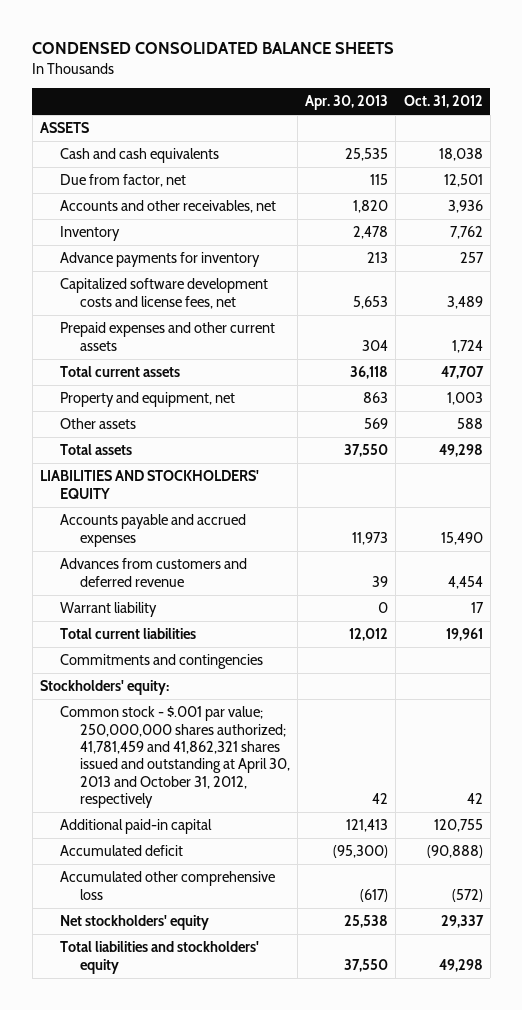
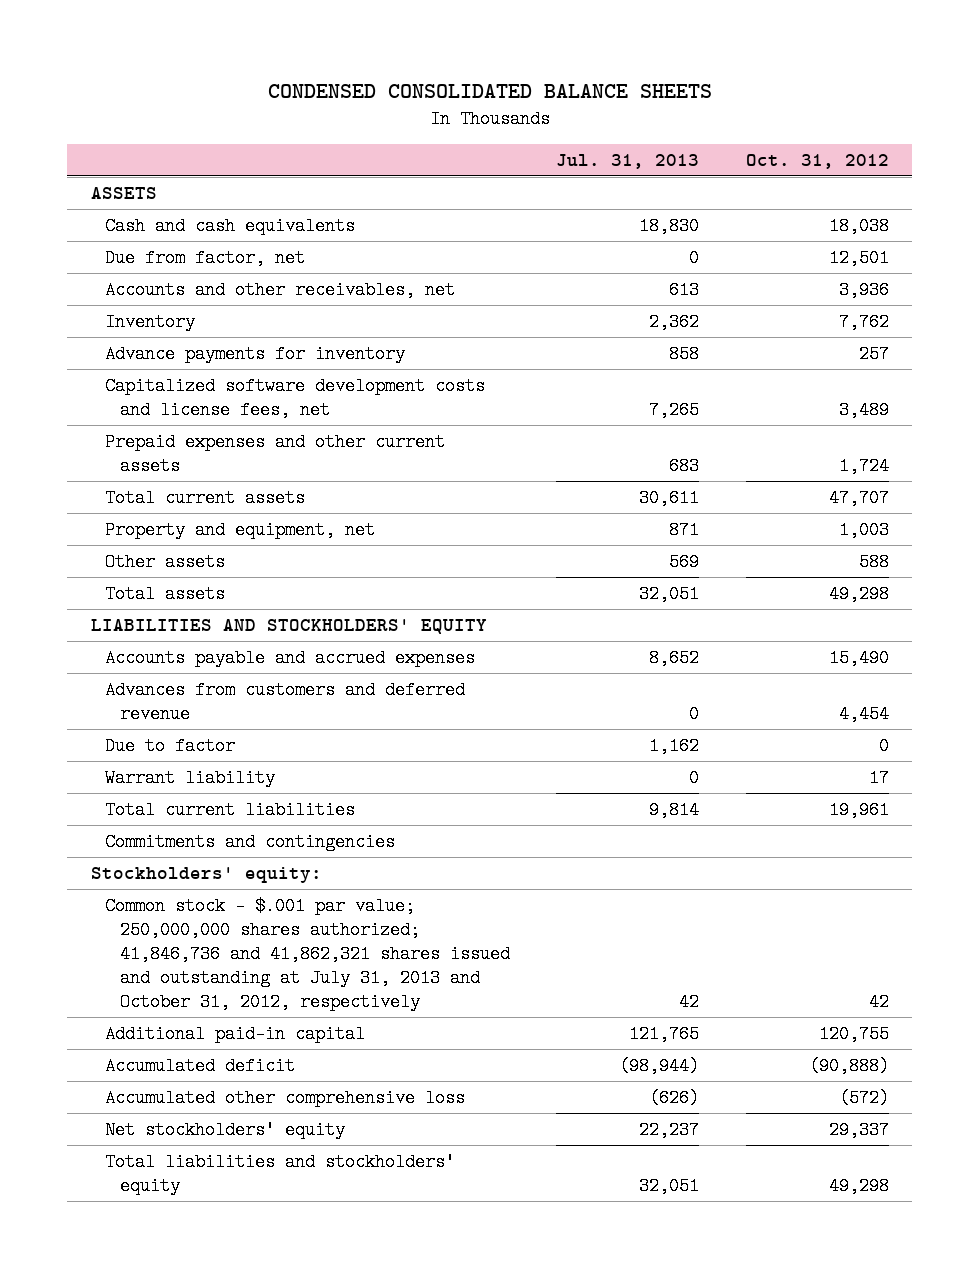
[305,94,389,110] Apr. 30, 2013 -> none
none -> [556,153,700,169] Jul. 31, 2013
none -> [105,736,236,755] Due to factor
[59,706,291,809] Common stock - $.001 par value; 250,000,000 shares authorized; 41,781,459 and 41,862,321 shares issued and outstanding at April 30, 2013 and October 31, 2012, respectively -> [105,896,510,1012] Common stock - $.001 par value; 250,000,000 shares authorized; 41,846,736 and 41,862,321 shares issued and outstanding at July 31, 2013 and October 31, 2012, respectively

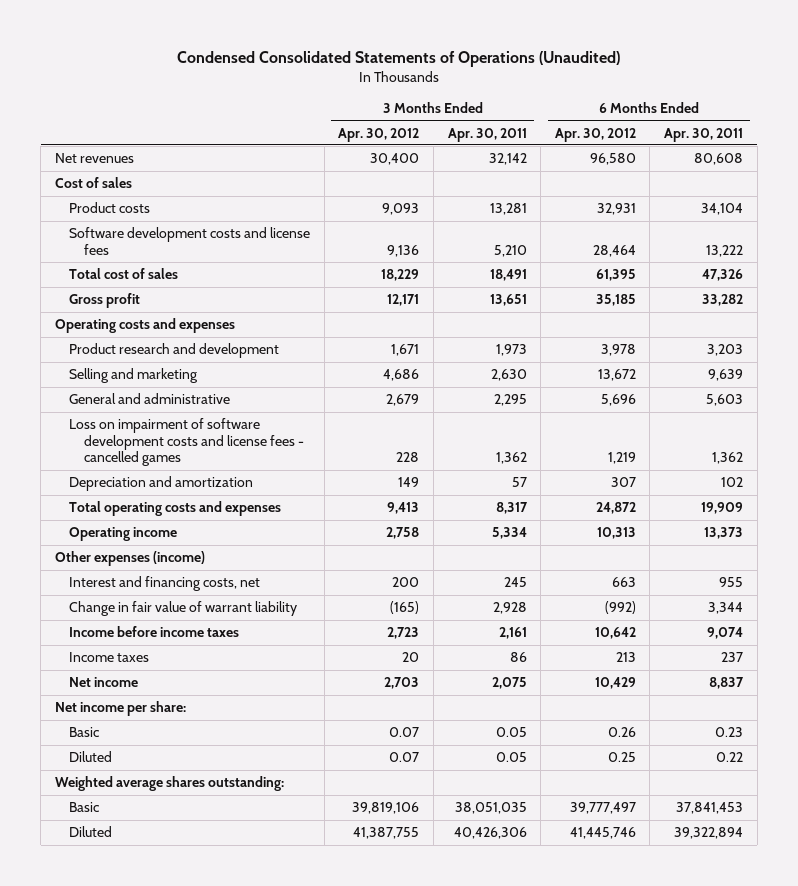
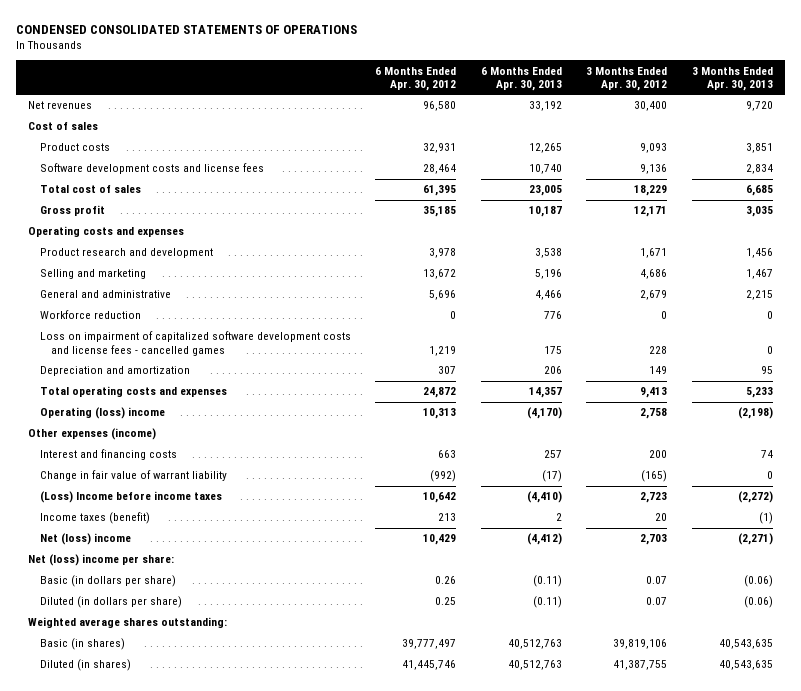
[176,50,620,67] Condensed Consolidated Statements of Operations (Unaudited) -> [15,24,357,34] CONDENSED CONSOLIDATED STATEMENTS OF OPERATIONS
[447,127,527,142] Apr. 30, 2011 -> none
[663,127,743,142] Apr. 30, 2011 -> none
none -> [480,66,562,91] 6 Months Ended Apr. 30, 2013
none -> [691,66,773,91] 3 Months Ended Apr. 30, 2013
none -> [39,310,141,320] Workforce reduction
[69,418,304,467] Loss on impairment of software development costs and license fees - cancelled games -> [39,331,351,356] Loss on impairment of capitalized software development costs and license fees - cancelled games
[69,527,178,542] Operating income -> [39,407,165,420] Operating (loss) income
[69,576,261,592] Interest and financing costs, net -> [39,449,177,461] Interest and financing costs
[69,626,240,638] Income before income taxes -> [39,491,222,504] (Loss) Income before income taxes
[69,652,150,663] Income taxes -> [39,512,150,525] Income taxes (benefit)
[69,677,139,688] Net income -> [39,533,131,546] Net (loss) income
[54,701,186,717] Net income per share: -> [28,554,175,567] Net (loss) income per share:
[69,727,100,738] Basic -> [39,575,176,588] Basic (in dollars per share)
[69,751,113,763] Diluted -> [39,596,182,609] Diluted (in dollars per share)
[69,802,100,813] Basic -> [39,638,125,651] Basic (in shares)
[69,826,113,838] Diluted -> [39,659,131,672] Diluted (in shares)

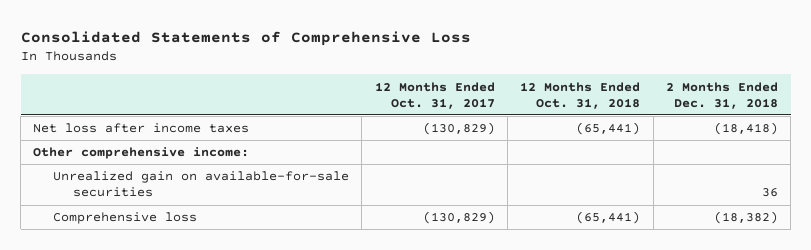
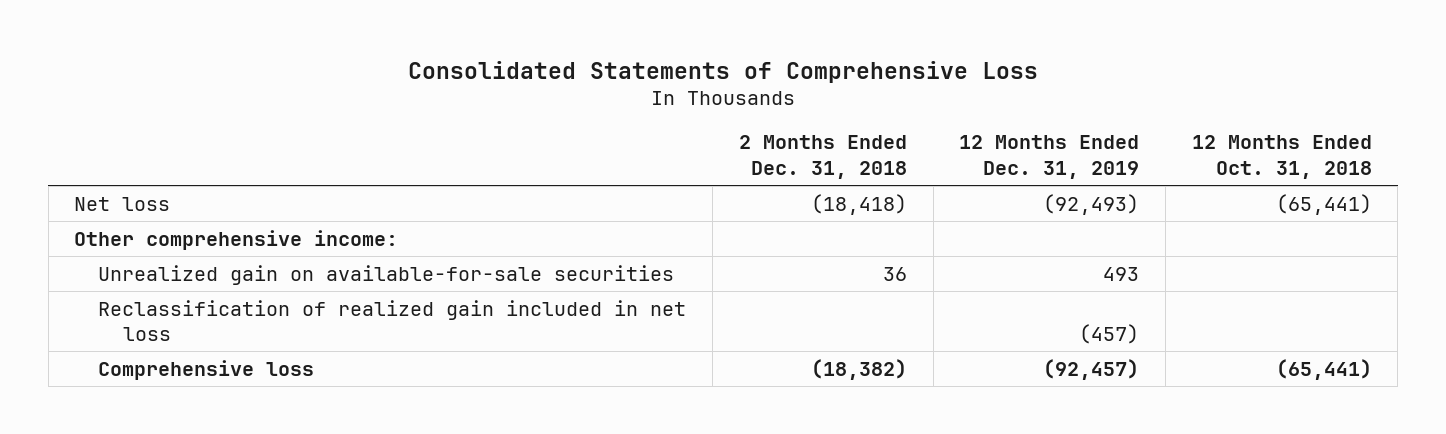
[374,81,495,109] 12 Months Ended Oct. 31, 2017 -> none
none -> [959,135,1140,179] 12 Months Ended Dec. 31, 2019
[33,123,250,134] Net loss after income taxes -> [74,196,171,211] Net loss
none -> [98,299,687,342] Reclassification of realized gain included in net loss

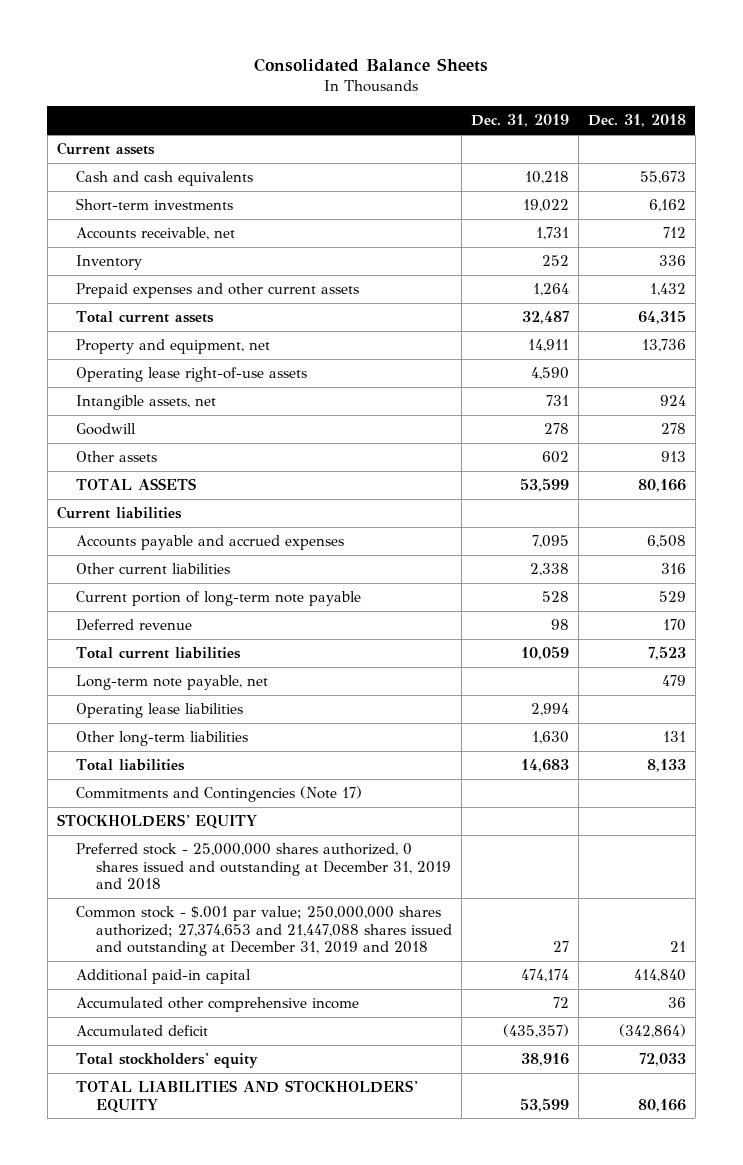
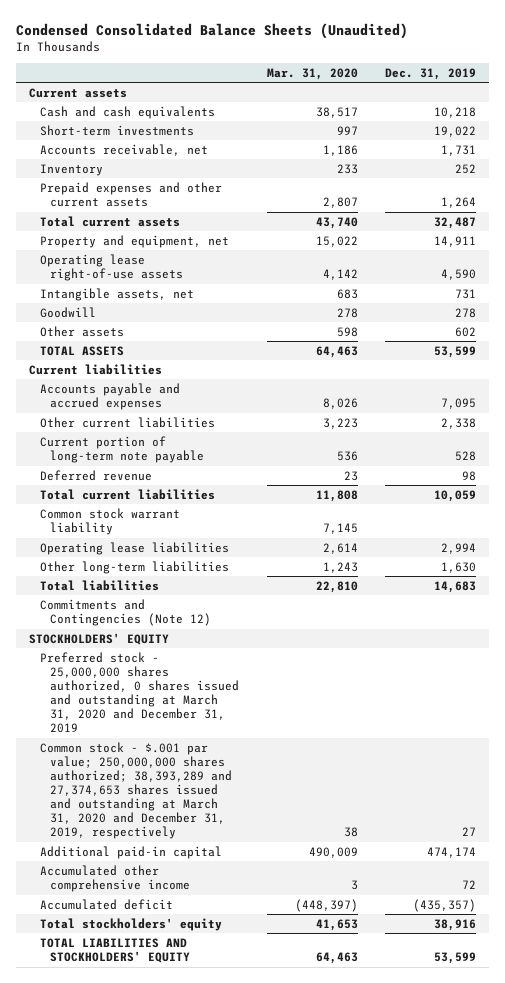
[254,57,489,72] Consolidated Balance Sheets -> [15,22,408,39] Condensed Consolidated Balance Sheets (Unaudited)
[587,114,686,128] Dec. 31, 2018 -> none
none -> [266,67,358,80] Mar. 31, 2020
[76,675,269,691] Long-term note payable, net -> none
none -> [39,507,180,535] Common stock warrant liability
[76,786,363,803] Commitments and Contingencies (Note 17) -> [39,598,212,626] Commitments and Contingencies (Note 12)
[76,843,451,890] Preferred stock - 25,000,000 shares authorized, 0 shares issued and outstanding at December 31, 2019 and 2018 -> [39,651,240,733] Preferred stock - 25,000,000 shares authorized, 0 shares issued and outstanding at March 31, 2020 and December 31, 2019
[76,906,452,956] Common stock - $.001 par value; 250,000,000 shares authorized; 27,374,653 and 21,447,088 shares issued and outstanding at December 31, 2019 and 2018 -> [39,741,233,839] Common stock - $.001 par value; 250,000,000 shares authorized; 38,393,289 and 27,374,653 shares issued and outstanding at March 31, 2020 and December 31, 2019, respectively

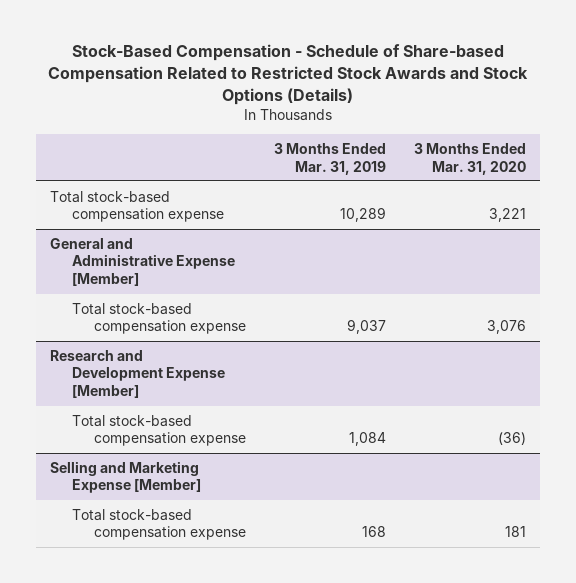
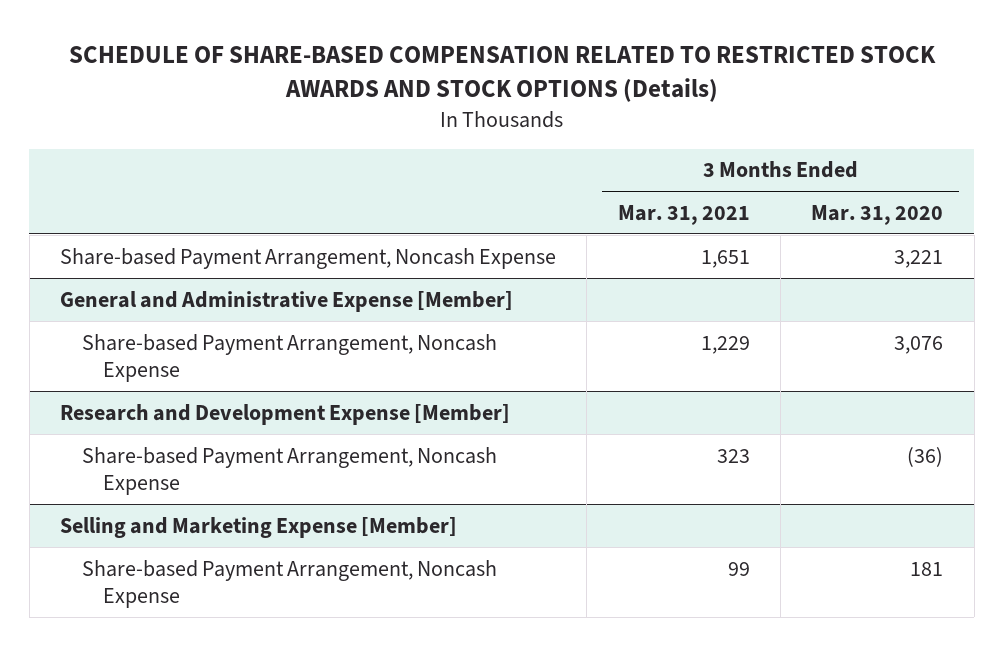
[48,44,529,106] Stock-Based Compensation - Schedule of Share-based Compensation Related to Restricted Stock Awards and Stock Options (Details) -> [68,46,936,103] SCHEDULE OF SHARE-BASED COMPENSATION RELATED TO RESTRICTED STOCK AWARDS AND STOCK OPTIONS (Details)
[274,142,387,175] 3 Months Ended Mar. 31, 2019 -> none
none -> [617,204,750,225] Mar. 31, 2021
[49,190,225,223] Total stock-based compensation expense -> [60,247,557,269] Share-based Payment Arrangement, Noncash Expense
[72,302,247,335] Total stock-based compensation expense -> [81,333,497,382] Share-based Payment Arrangement, Noncash Expense
[72,414,247,447] Total stock-based compensation expense -> [81,446,497,495] Share-based Payment Arrangement, Noncash Expense
[72,508,247,541] Total stock-based compensation expense -> [81,559,497,608] Share-based Payment Arrangement, Noncash Expense

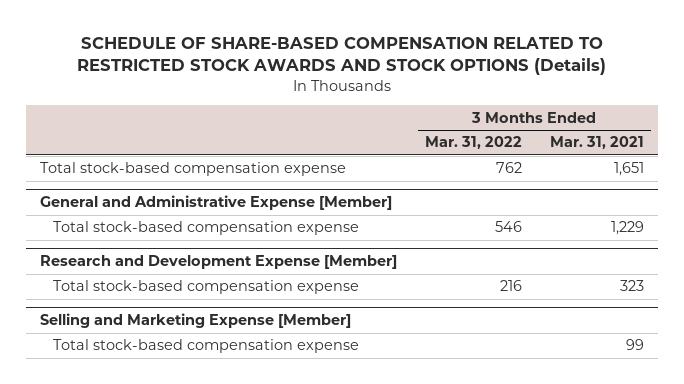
[811,204,944,225] Mar. 31, 2020 -> none
none -> [424,136,522,150] Mar. 31, 2022
[60,247,557,269] Share-based Payment Arrangement, Noncash Expense -> [39,162,346,177] Total stock-based compensation expense
[81,333,497,382] Share-based Payment Arrangement, Noncash Expense -> [53,221,360,236] Total stock-based compensation expense
[81,446,497,495] Share-based Payment Arrangement, Noncash Expense -> [53,280,360,295] Total stock-based compensation expense
[81,559,497,608] Share-based Payment Arrangement, Noncash Expense -> [53,339,360,354] Total stock-based compensation expense

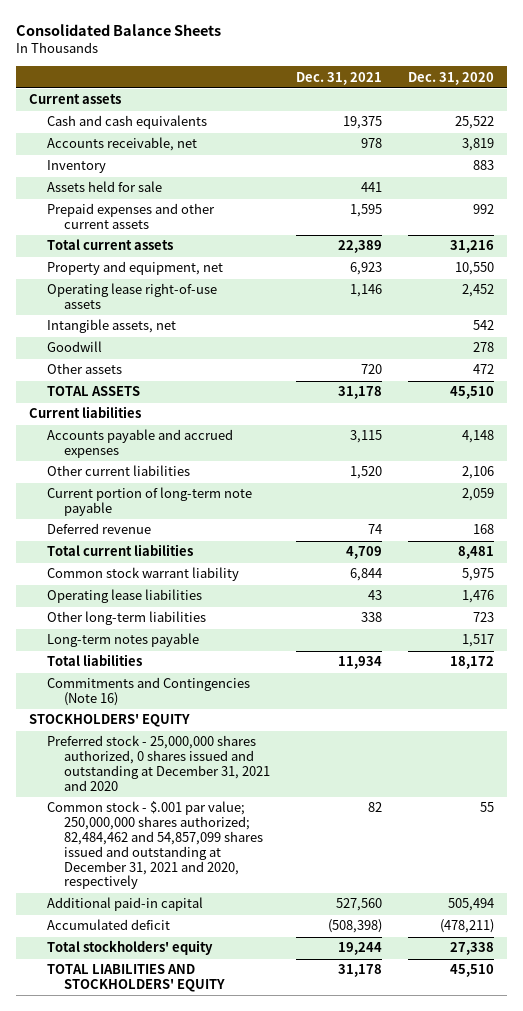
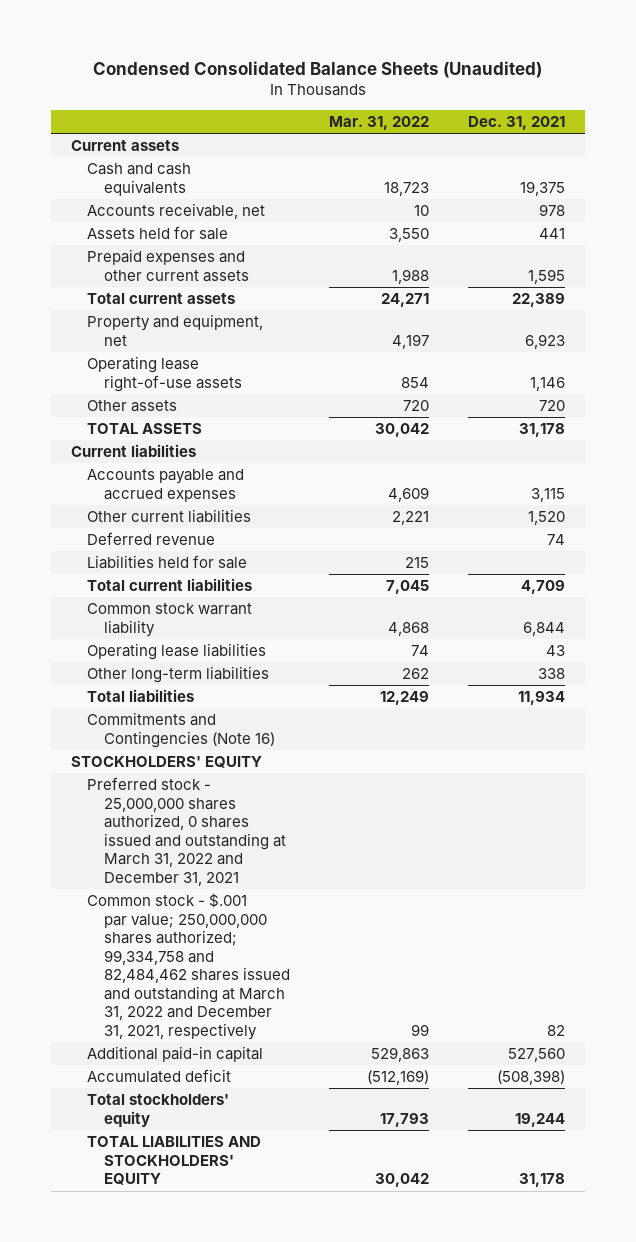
[16,24,222,37] Consolidated Balance Sheets -> [93,60,543,78] Condensed Consolidated Balance Sheets (Unaudited)
[408,71,495,85] Dec. 31, 2020 -> none
none -> [329,115,430,130] Mar. 31, 2022
[46,160,106,174] Inventory -> none
[46,319,176,334] Intangible assets, net -> none
[46,341,102,353] Goodwill -> none
[46,487,252,517] Current portion of long-term note payable -> none
none -> [87,555,248,570] Liabilities held for sale
[46,633,199,648] Long-term notes payable -> none
[46,735,271,791] Preferred stock - 25,000,000 shares authorized, 0 shares issued and outstanding at December 31, 2021 and 2020 -> [87,777,286,886] Preferred stock - 25,000,000 shares authorized, 0 shares issued and outstanding at March 31, 2022 and December 31, 2021
[46,801,264,890] Common stock - $.001 par value; 250,000,000 shares authorized; 82,484,462 and 54,857,099 shares issued and outstanding at December 31, 2021 and 2020, respectively -> [87,893,290,1041] Common stock - $.001 par value; 250,000,000 shares authorized; 99,334,758 and 82,484,462 shares issued and outstanding at March 31, 2022 and December 31, 2021, respectively

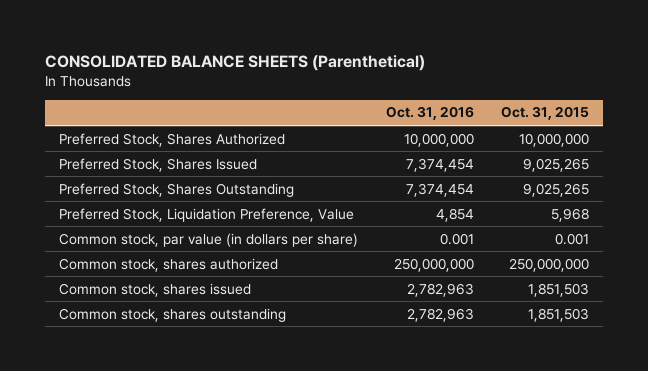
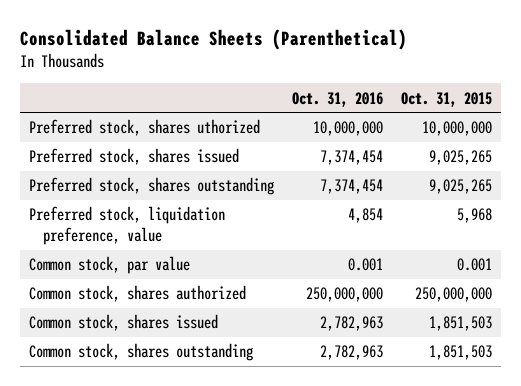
[45,55,426,72] CONSOLIDATED BALANCE SHEETS (Parenthetical) -> [19,28,407,50] Consolidated Balance Sheets (Parenthetical)
[59,132,286,147] Preferred Stock, Shares Authorized -> [28,119,260,137] Preferred stock, shares uthorized
[59,157,258,172] Preferred Stock, Shares Issued -> [28,148,239,166] Preferred stock, shares issued
[59,182,295,197] Preferred Stock, Shares Outstanding -> [28,177,274,196] Preferred stock, shares outstanding
[59,207,355,222] Preferred Stock, Liquidation Preference, Value -> [28,206,225,245] Preferred stock, liquidation preference, value
[59,232,359,247] Common stock, par value (in dollars per share) -> [28,256,190,275] Common stock, par value

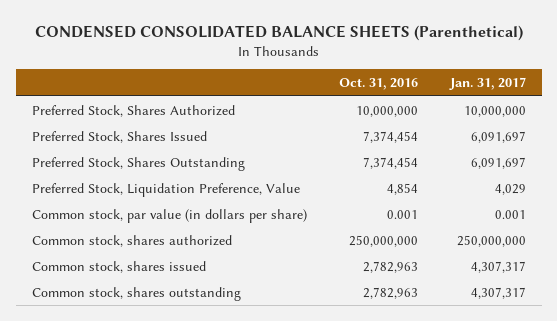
[19,28,407,50] Consolidated Balance Sheets (Parenthetical) -> [34,25,523,42] CONDENSED CONSOLIDATED BALANCE SHEETS (Parenthetical)
[401,91,493,107] Oct. 31, 2015 -> none
none -> [448,77,526,91] Jan. 31, 2017
[28,119,260,137] Preferred stock, shares uthorized -> [31,104,235,117] Preferred Stock, Shares Authorized
[28,148,239,166] Preferred stock, shares issued -> [31,130,207,143] Preferred Stock, Shares Issued
[28,177,274,196] Preferred stock, shares outstanding -> [31,156,245,171] Preferred Stock, Shares Outstanding
[28,206,225,245] Preferred stock, liquidation preference, value -> [31,182,300,197] Preferred Stock, Liquidation Preference, Value
[28,256,190,275] Common stock, par value -> [31,208,307,223] Common stock, par value (in dollars per share)

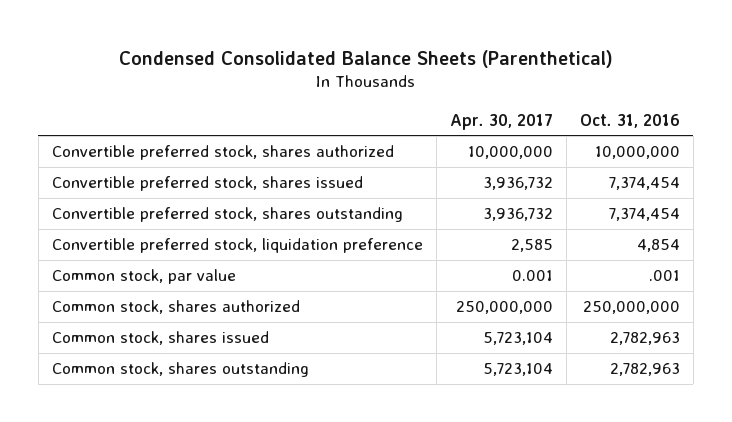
[34,25,523,42] CONDENSED CONSOLIDATED BALANCE SHEETS (Parenthetical) -> [118,49,613,68] Condensed Consolidated Balance Sheets (Parenthetical)
[448,77,526,91] Jan. 31, 2017 -> none
none -> [449,113,553,130] Apr. 30, 2017
[31,104,235,117] Preferred Stock, Shares Authorized -> [51,145,394,161] Convertible preferred stock, shares authorized
[31,130,207,143] Preferred Stock, Shares Issued -> [51,176,363,192] Convertible preferred stock, shares issued
[31,156,245,171] Preferred Stock, Shares Outstanding -> [51,207,403,223] Convertible preferred stock, shares outstanding
[31,182,300,197] Preferred Stock, Liquidation Preference, Value -> [51,238,423,254] Convertible preferred stock, liquidation preference
[31,208,307,223] Common stock, par value (in dollars per share) -> [51,269,236,285] Common stock, par value
[386,209,418,219] 0.001 -> [648,270,680,282] .001

